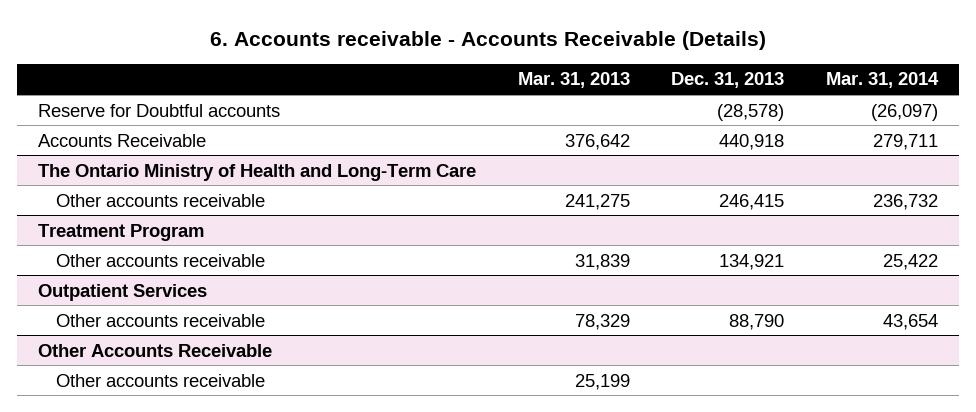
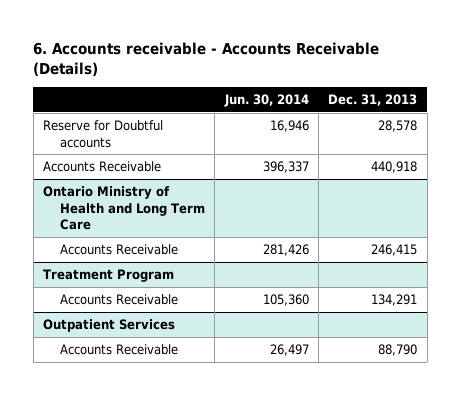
[517,72,630,89] Mar. 31, 2013 -> none
[826,72,940,89] Mar. 31, 2014 -> none
none -> [223,94,309,108] Jun. 30, 2014
[717,103,785,121] (28,578) -> [378,120,418,133] 28,578
[37,163,476,181] The Ontario Ministry of Health and Long-Term Care -> [43,186,206,230] Ontario Ministry of Health and Long Term Care
[55,193,265,207] Other accounts receivable -> [60,244,179,256] Accounts Receivable
[55,253,265,267] Other accounts receivable -> [60,294,179,306] Accounts Receivable
[719,253,785,270] 134,921 -> [371,294,418,307] 134,291
[37,343,272,357] Other Accounts Receivable -> none
[55,373,265,387] Other accounts receivable -> none
[55,313,265,327] Other accounts receivable -> [60,344,179,356] Accounts Receivable

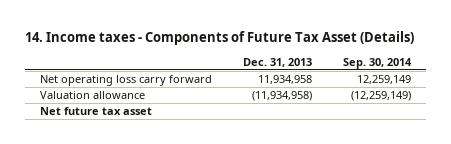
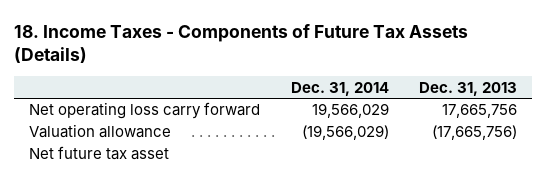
[25,31,415,46] 14. Income taxes - Components of Future Tax Asset (Details) -> [14,23,469,64] 18. Income Taxes - Components of Future Tax Assets (Details)
[342,57,412,69] Sep. 30, 2014 -> none
none -> [290,81,389,96] Dec. 31, 2014
[258,75,313,85] 11,934,958 -> [441,104,517,119] 17,665,756
[252,91,313,102] (11,934,958) -> [431,125,517,141] (17,665,756)

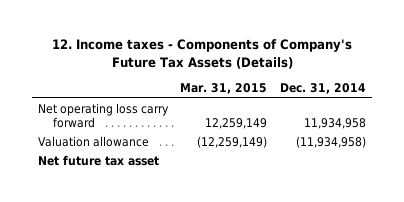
[14,23,469,64] 18. Income Taxes - Components of Future Tax Assets (Details) -> [51,39,352,69] 12. Income taxes - Components of Company's Future Tax Assets (Details)
[418,81,517,96] Dec. 31, 2013 -> none
none -> [180,83,268,95] Mar. 31, 2015
[311,103,389,119] 19,566,029 -> [303,117,366,129] 11,934,958
[301,125,389,141] (19,566,029) -> [295,135,366,148] (11,934,958)

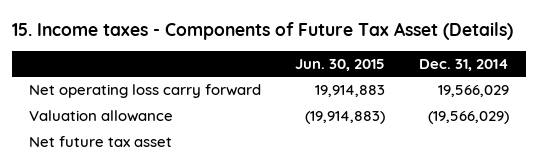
[51,39,352,69] 12. Income taxes - Components of Company's Future Tax Assets (Details) -> [12,21,514,40] 15. Income taxes - Components of Future Tax Asset (Details)
[180,83,268,95] Mar. 31, 2015 -> none
none -> [295,58,386,71] Jun. 30, 2015
[303,117,366,129] 11,934,958 -> [438,85,510,98] 19,566,029
[295,135,366,148] (11,934,958) -> [428,111,510,125] (19,566,029)

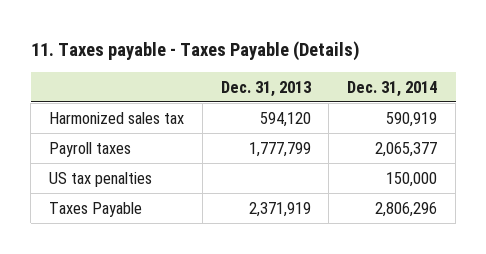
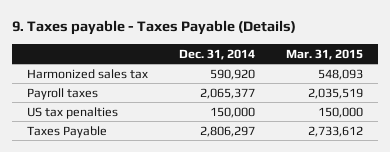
[30,40,360,61] 11. Taxes payable - Taxes Payable (Details) -> [11,20,296,36] 9. Taxes payable - Taxes Payable (Details)
[220,80,311,97] Dec. 31, 2013 -> none
none -> [285,48,363,60] Mar. 31, 2015
[386,111,438,127] 590,919 -> [210,68,256,80] 590,920
[375,201,438,217] 2,806,296 -> [200,125,256,137] 2,806,297

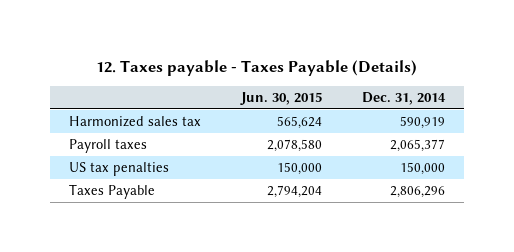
[11,20,296,36] 9. Taxes payable - Taxes Payable (Details) -> [95,59,417,76] 12. Taxes payable - Taxes Payable (Details)
[285,48,363,60] Mar. 31, 2015 -> none
none -> [239,92,322,106] Jun. 30, 2015
[210,68,256,80] 590,920 -> [399,116,445,130] 590,919
[200,125,256,137] 2,806,297 -> [389,186,445,199] 2,806,296

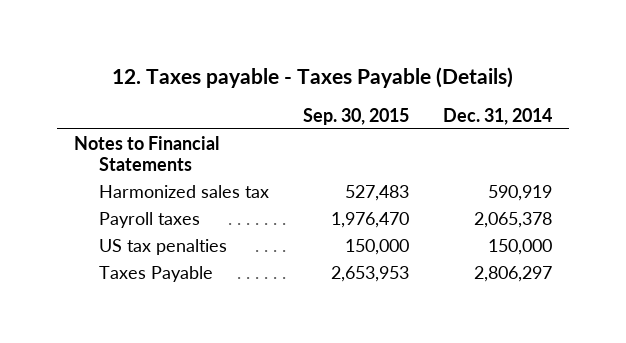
[239,92,322,106] Jun. 30, 2015 -> none
none -> [303,107,410,125] Sep. 30, 2015
none -> [73,135,219,172] Notes to Financial Statements
[389,139,445,153] 2,065,377 -> [474,211,553,228] 2,065,378
[389,186,445,199] 2,806,296 -> [474,265,553,282] 2,806,297

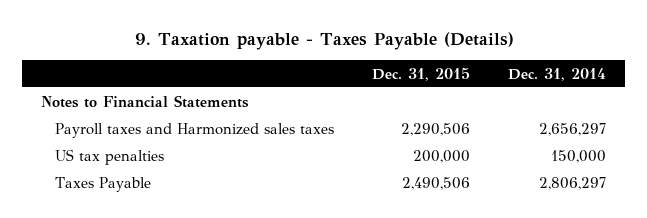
[112,67,514,89] 12. Taxes payable - Taxes Payable (Details) -> [134,32,514,51] 9. Taxation payable - Taxes Payable (Details)
[303,107,410,125] Sep. 30, 2015 -> none
none -> [372,66,471,81] Dec. 31, 2015
[99,184,270,198] Harmonized sales tax -> none
[99,211,201,228] Payroll taxes -> [55,122,335,138] Payroll taxes and Harmonized sales taxes
[474,211,553,228] 2,065,378 -> [539,122,607,136] 2,656,297

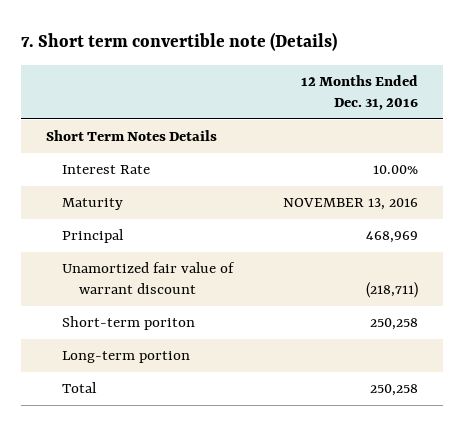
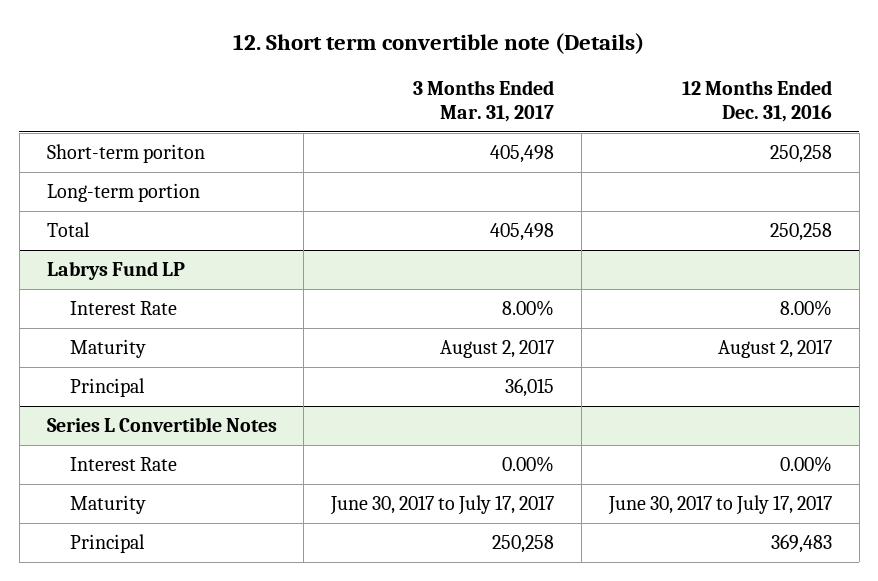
[20,32,337,52] 7. Short term convertible note (Details) -> [233,32,645,54] 12. Short term convertible note (Details)
none -> [413,80,555,123] 3 Months Ended Mar. 31, 2017
[45,130,217,142] Short Term Notes Details -> none
[62,165,151,175] Interest Rate -> none
[62,198,124,211] Maturity -> none
[62,229,125,244] Principal -> none
[62,262,236,295] Unamortized fair value of warrant discount -> none
none -> [46,260,185,280] Labrys Fund LP
none -> [70,300,178,315] Interest Rate
none -> [70,338,147,358] Maturity
none -> [70,377,146,397] Principal
none -> [46,416,277,432] Series L Convertible Notes
none -> [70,456,178,471] Interest Rate
none -> [70,494,147,514] Maturity
none -> [70,533,146,553] Principal

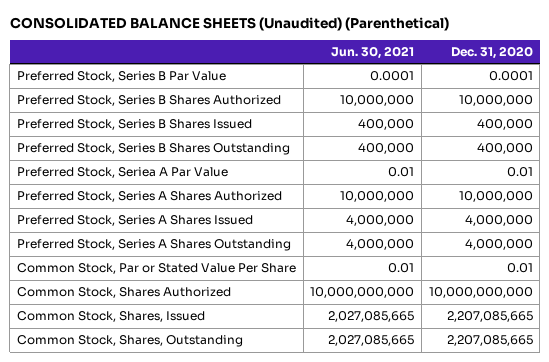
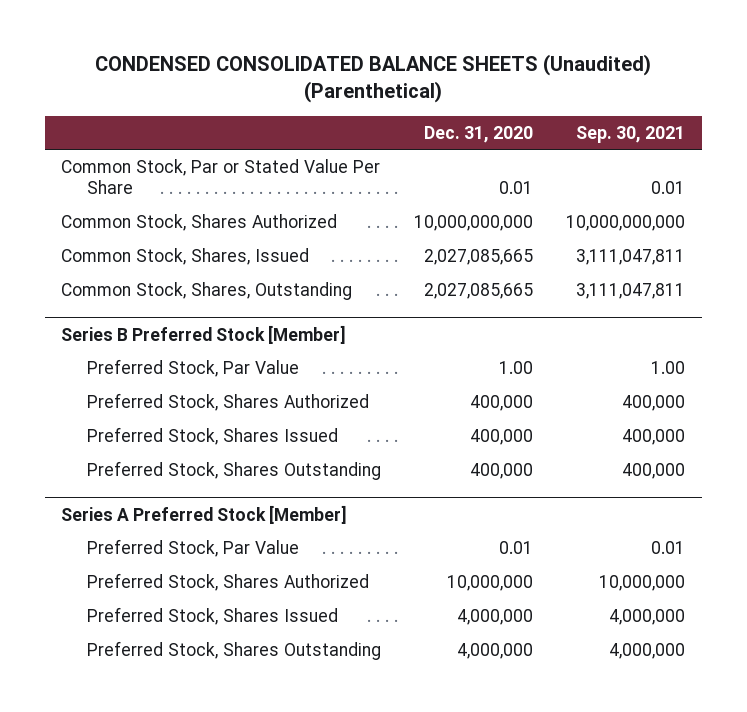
[9,16,449,31] CONSOLIDATED BALANCE SHEETS (Unaudited) (Parenthetical) -> [95,54,652,104] CONDENSED CONSOLIDATED BALANCE SHEETS (Unaudited) (Parenthetical)
[331,45,415,59] Jun. 30, 2021 -> none
none -> [576,125,686,143] Sep. 30, 2021
[16,71,226,83] Preferred Stock, Series B Par Value -> none
[16,95,281,107] Preferred Stock, Series B Shares Authorized -> none
[16,119,252,131] Preferred Stock, Series B Shares Issued -> none
[16,143,290,156] Preferred Stock, Series B Shares Outstanding -> none
[16,167,228,179] Preferred Stock, Seriea A Par Value -> none
[16,191,282,203] Preferred Stock, Series A Shares Authorized -> none
[16,215,253,227] Preferred Stock, Series A Shares Issued -> none
[16,239,291,252] Preferred Stock, Series A Shares Outstanding -> none
[446,311,533,323] 2,207,085,665 -> [424,249,534,266] 2,027,085,665
[446,335,533,347] 2,207,085,665 -> [424,283,534,300] 2,027,085,665
none -> [61,324,347,344] Series B Preferred Stock [Member]
none -> [87,359,300,378] Preferred Stock, Par Value
none -> [87,393,370,412] Preferred Stock, Shares Authorized
none -> [87,427,339,446] Preferred Stock, Shares Issued
none -> [87,461,382,481] Preferred Stock, Shares Outstanding
none -> [61,504,348,524] Series A Preferred Stock [Member]
none -> [87,539,300,558] Preferred Stock, Par Value
none -> [87,573,370,592] Preferred Stock, Shares Authorized
none -> [87,607,339,626] Preferred Stock, Shares Issued
none -> [87,641,382,661] Preferred Stock, Shares Outstanding

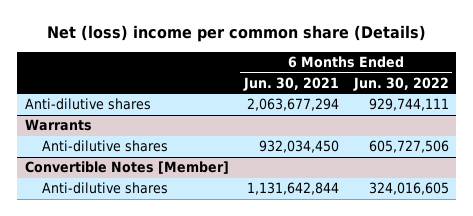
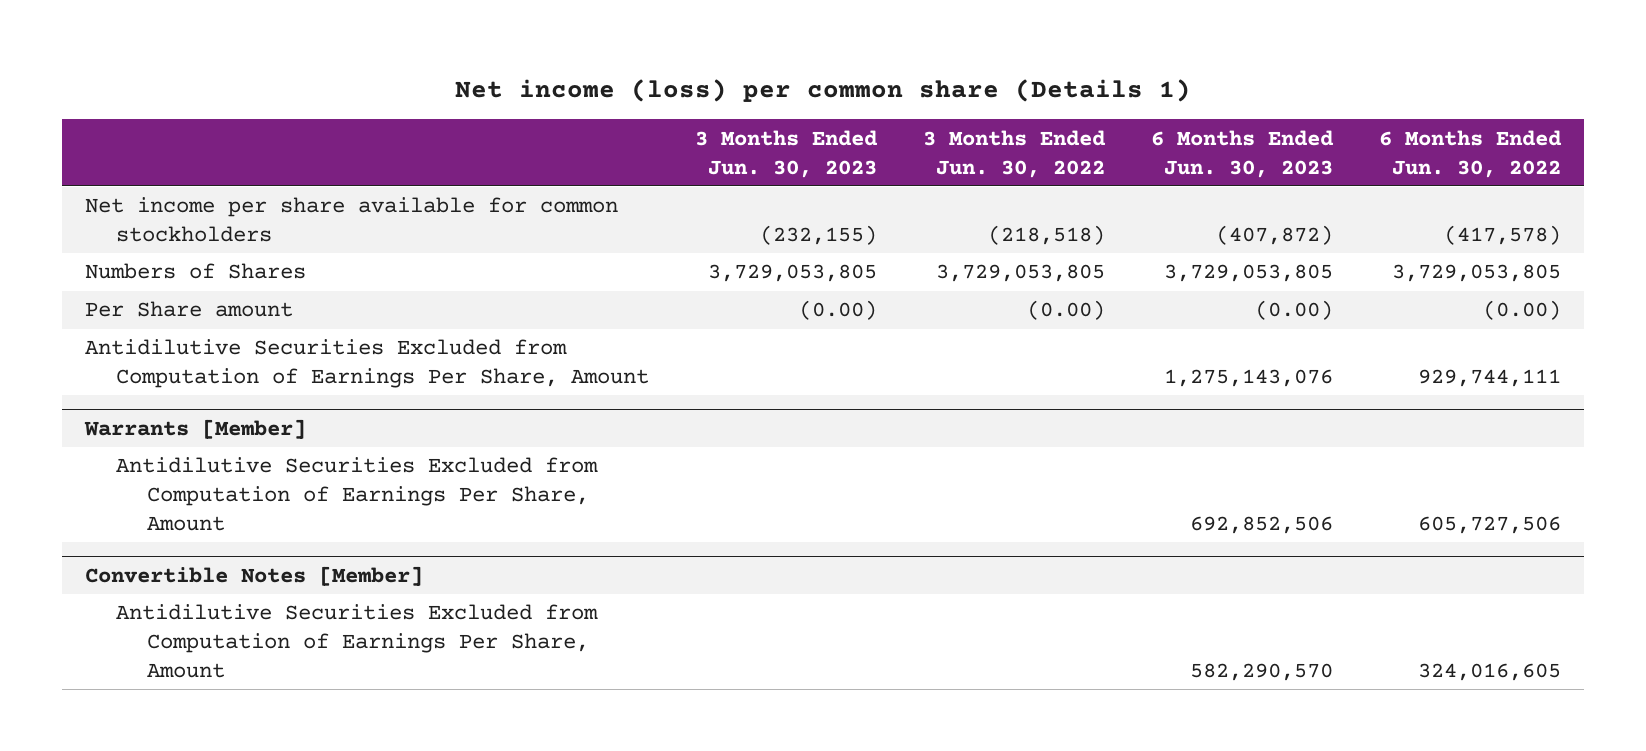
[46,25,426,43] Net (loss) income per common share (Details) -> [454,78,1191,102] Net income (loss) per common share (Details 1)
[242,76,339,91] Jun. 30, 2021 -> none
none -> [694,129,878,178] 3 Months Ended Jun. 30, 2023
none -> [922,129,1106,178] 3 Months Ended Jun. 30, 2022
none -> [1150,129,1334,178] 6 Months Ended Jun. 30, 2023
none -> [84,197,618,243] Net income per share available for common stockholders
none -> [84,263,306,280] Numbers of Shares
none -> [84,301,293,318] Per Share amount
[24,98,151,111] Anti-dilutive shares -> [84,339,649,389] Antidilutive Securities Excluded from Computation of Earnings Per Share, Amount
[24,119,92,132] Warrants -> [83,418,306,439] Warrants [Member]
[42,140,169,153] Anti-dilutive shares -> [115,457,598,531] Antidilutive Securities Excluded from Computation of Earnings Per Share, Amount
[42,182,169,195] Anti-dilutive shares -> [115,604,598,678] Antidilutive Securities Excluded from Computation of Earnings Per Share, Amount

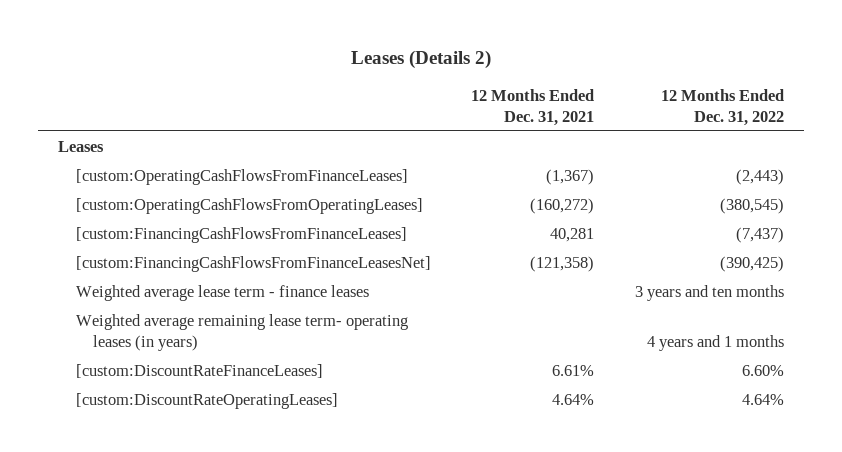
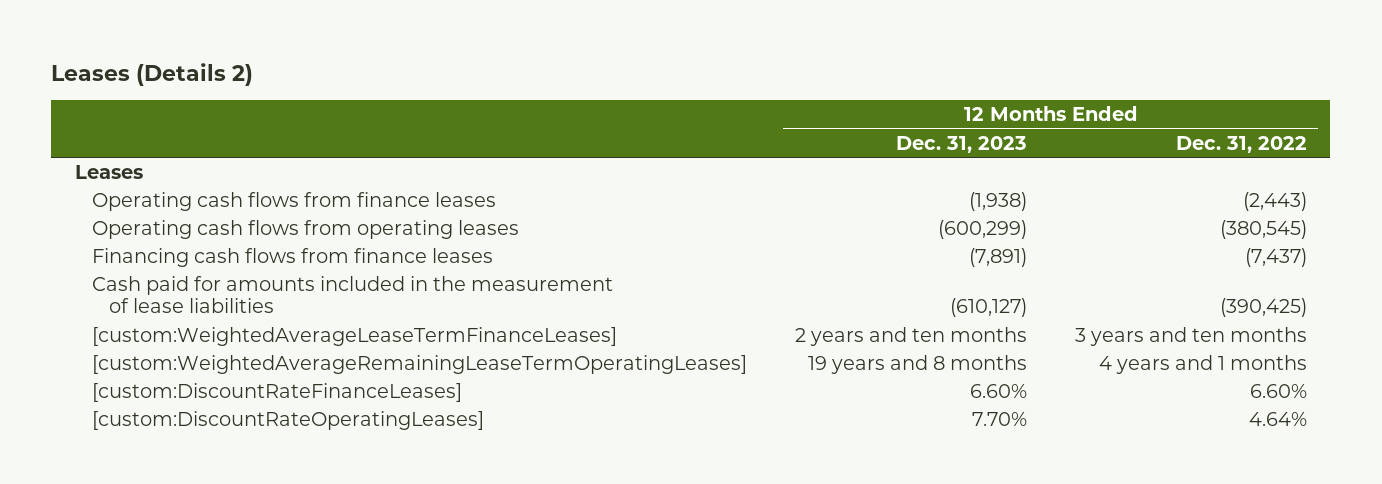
[471,88,595,126] 12 Months Ended Dec. 31, 2021 -> none
none -> [895,135,1027,153] Dec. 31, 2023
[75,313,408,351] Weighted average remaining lease term- operating leases (in years) -> none
[75,168,408,185] [custom:OperatingCashFlowsFromFinanceLeases] -> [91,191,496,211] Operating cash flows from finance leases
[75,197,423,214] [custom:OperatingCashFlowsFromOperatingLeases] -> [91,219,519,239] Operating cash flows from operating leases
[75,226,407,243] [custom:FinancingCashFlowsFromFinanceLeases] -> [91,247,493,267] Financing cash flows from finance leases
[75,255,431,272] [custom:FinancingCashFlowsFromFinanceLeasesNet] -> [91,275,613,314] Cash paid for amounts included in the measurement of lease liabilities
[75,284,369,301] Weighted average lease term - finance leases -> [91,326,617,346] [custom:WeightedAverageLeaseTermFinanceLeases]
none -> [91,354,747,374] [custom:WeightedAverageRemainingLeaseTermOperatingLeases]

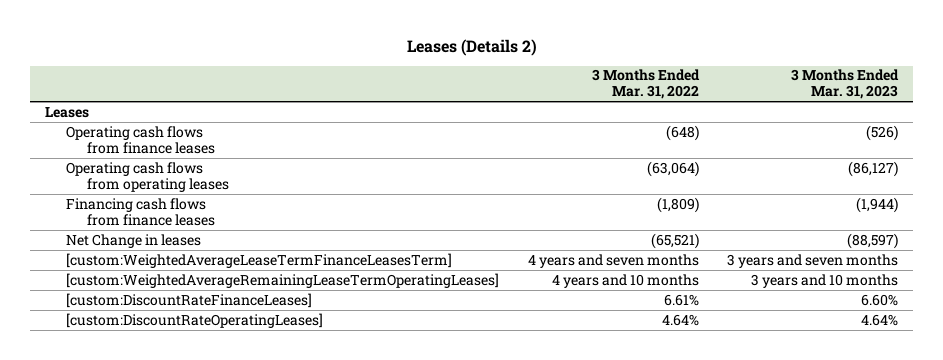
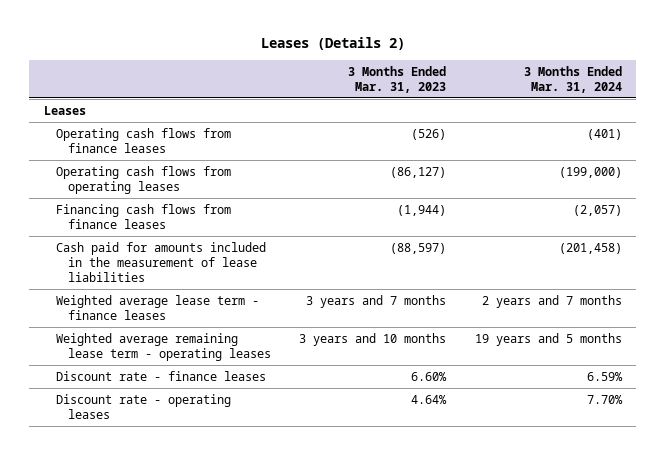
[591,69,700,100] 3 Months Ended Mar. 31, 2022 -> none
none -> [523,65,622,93] 3 Months Ended Mar. 31, 2024
[65,252,452,268] [custom:WeightedAverageLeaseTermFinanceLeasesTerm] -> none
[65,233,201,248] Net Change in leases -> [55,241,266,282] Cash paid for amounts included in the measurement of lease liabilities
none -> [55,294,259,320] Weighted average lease term - finance leases
[65,272,499,288] [custom:WeightedAverageRemainingLeaseTermOperatingLeases] -> [55,332,272,361] Weighted average remaining lease term - operating leases
[65,292,312,308] [custom:DiscountRateFinanceLeases] -> [55,370,266,381] Discount rate - finance leases
[65,312,323,328] [custom:DiscountRateOperatingLeases] -> [55,393,231,419] Discount rate - operating leases

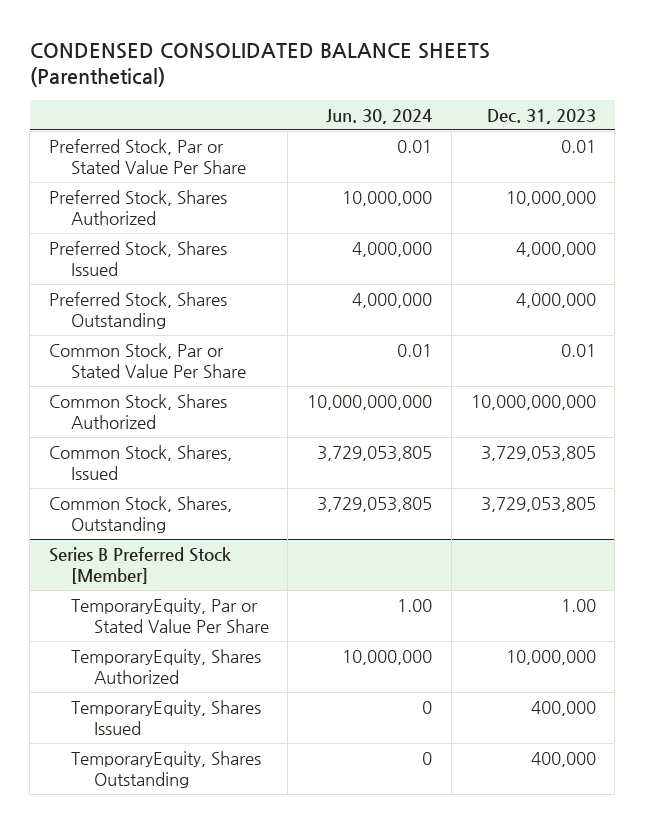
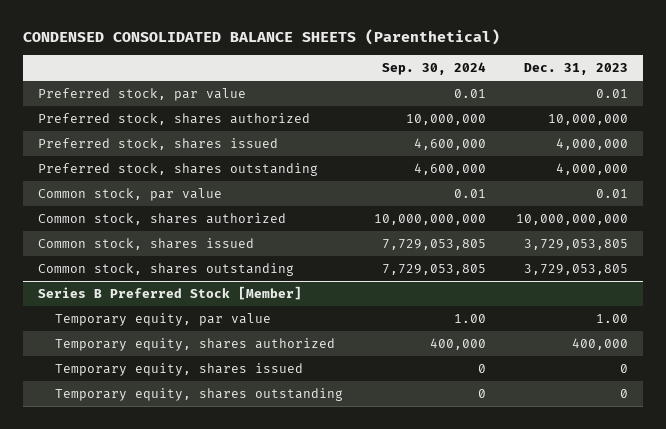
[326,109,433,125] Jun. 30, 2024 -> none
none -> [381,61,486,75] Sep. 30, 2024
[49,138,247,174] Preferred Stock, Par or Stated Value Per Share -> [37,88,246,102] Preferred stock, par value
[49,189,228,225] Preferred Stock, Shares Authorized -> [37,113,310,126] Preferred stock, shares authorized
[49,240,228,276] Preferred Stock, Shares Issued -> [37,138,278,151] Preferred stock, shares issued
[49,291,228,329] Preferred Stock, Shares Outstanding -> [37,163,318,177] Preferred stock, shares outstanding
[49,342,247,378] Common Stock, Par or Stated Value Per Share -> [37,188,222,202] Common stock, par value
[49,393,228,429] Common Stock, Shares Authorized -> [37,213,286,226] Common stock, shares authorized
[49,444,233,480] Common Stock, Shares, Issued -> [37,238,254,251] Common stock, shares issued
[49,495,233,533] Common Stock, Shares, Outstanding -> [37,263,294,277] Common stock, shares outstanding
[71,597,269,633] TemporaryEquity, Par or Stated Value Per Share -> [55,313,272,327] Temporary equity, par value
[71,648,262,684] TemporaryEquity, Shares Authorized -> [55,338,336,352] Temporary equity, shares authorized
[505,649,596,665] 10,000,000 -> [571,338,628,351] 400,000
[71,699,262,735] TemporaryEquity, Shares Issued -> [55,363,304,377] Temporary equity, shares issued
[530,700,596,716] 400,000 -> [619,364,628,374] 0
[71,750,262,788] TemporaryEquity, Shares Outstanding -> [55,388,344,402] Temporary equity, shares outstanding
[530,751,596,767] 400,000 -> [619,389,628,399] 0

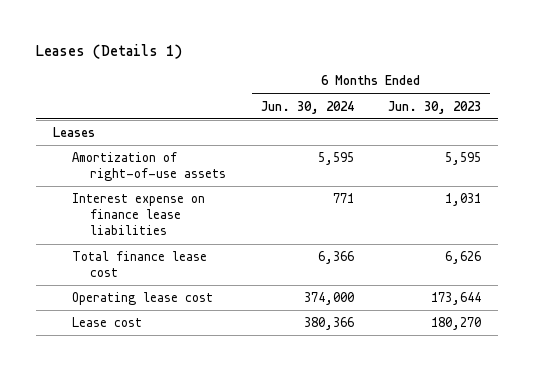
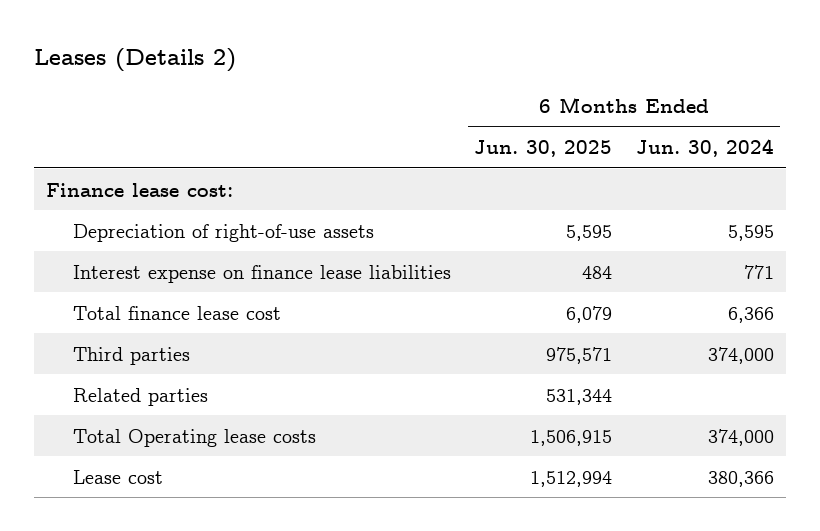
[35,43,182,59] Leases (Details 1) -> [33,48,236,73] Leases (Details 2)
[388,100,482,114] Jun. 30, 2023 -> none
none -> [474,140,613,158] Jun. 30, 2025
[53,127,96,138] Leases -> none
none -> [45,182,233,197] Finance lease cost:
[71,152,226,182] Amortization of right-of-use assets -> [72,223,374,242] Depreciation of right-of-use assets
none -> [72,346,190,365] Third parties
none -> [72,387,208,406] Related parties
[71,292,213,306] Operating lease cost -> [72,428,316,447] Total Operating lease costs

